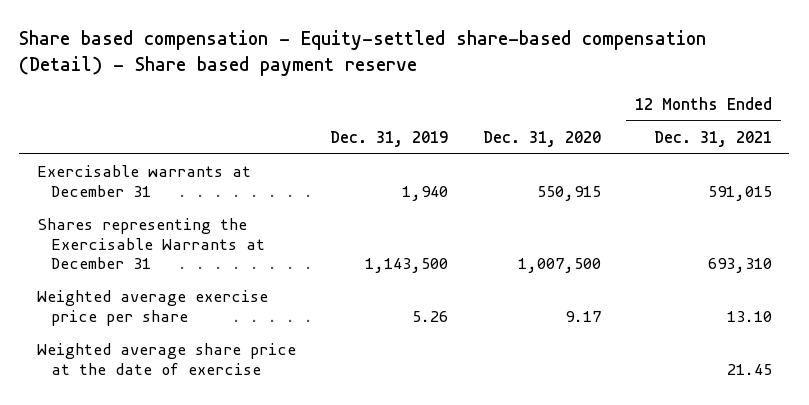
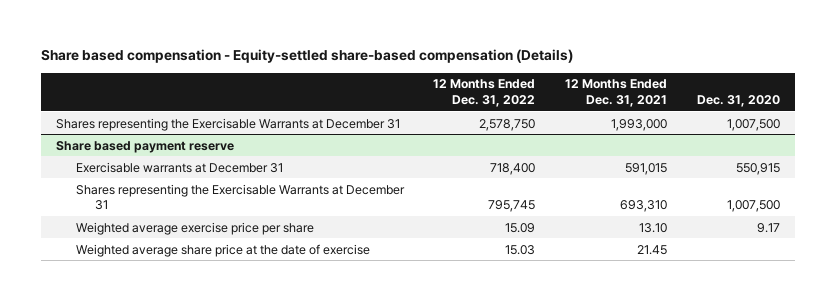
[19,30,707,77] Share based compensation - Equity-settled share-based compensation (Detail) - Share based payment reserve -> [41,49,574,64] Share based compensation - Equity-settled share-based compensation (Details)
[330,130,449,147] Dec. 31, 2019 -> none
none -> [433,79,536,107] 12 Months Ended Dec. 31, 2022
none -> [56,117,401,131] Shares representing the Exercisable Warrants at December 31
none -> [56,140,235,153] Share based payment reserve

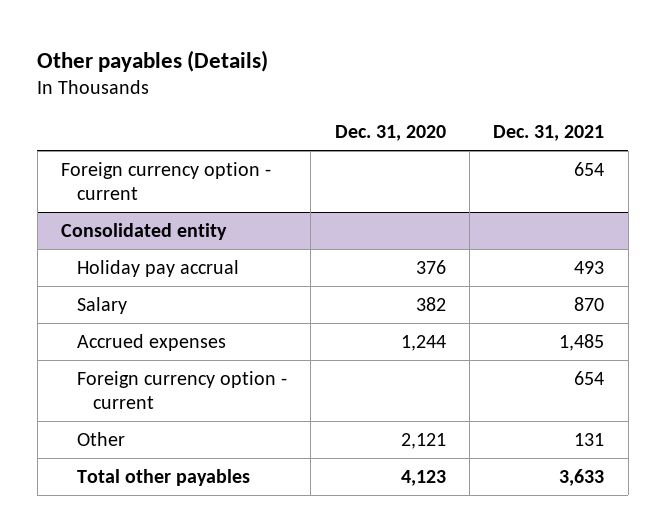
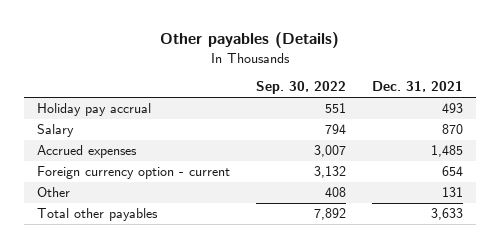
[334,125,446,142] Dec. 31, 2020 -> none
none -> [255,81,346,95] Sep. 30, 2022
[61,161,272,200] Foreign currency option - current -> none
[61,222,228,240] Consolidated entity -> none

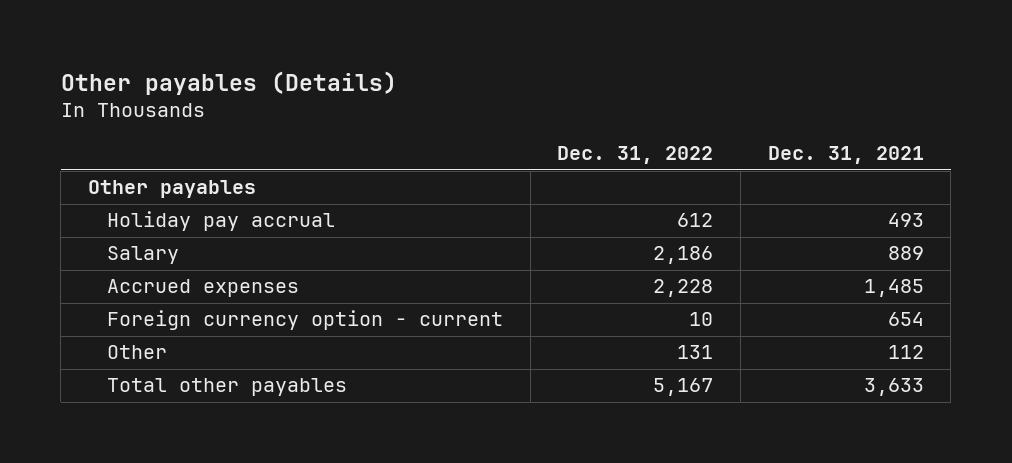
[255,81,346,95] Sep. 30, 2022 -> none
none -> [557,146,714,165] Dec. 31, 2022
none -> [87,180,256,199] Other payables
[441,124,463,135] 870 -> [887,246,924,261] 889
[441,187,463,198] 131 -> [887,345,924,360] 112

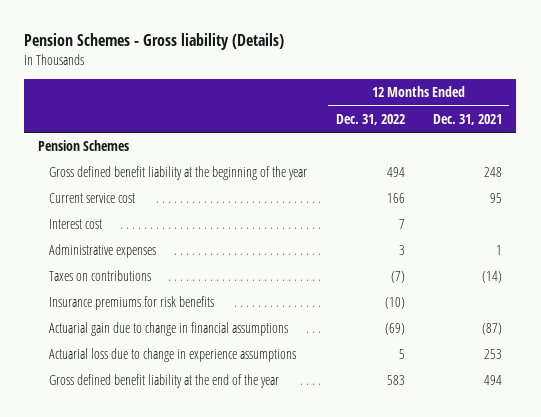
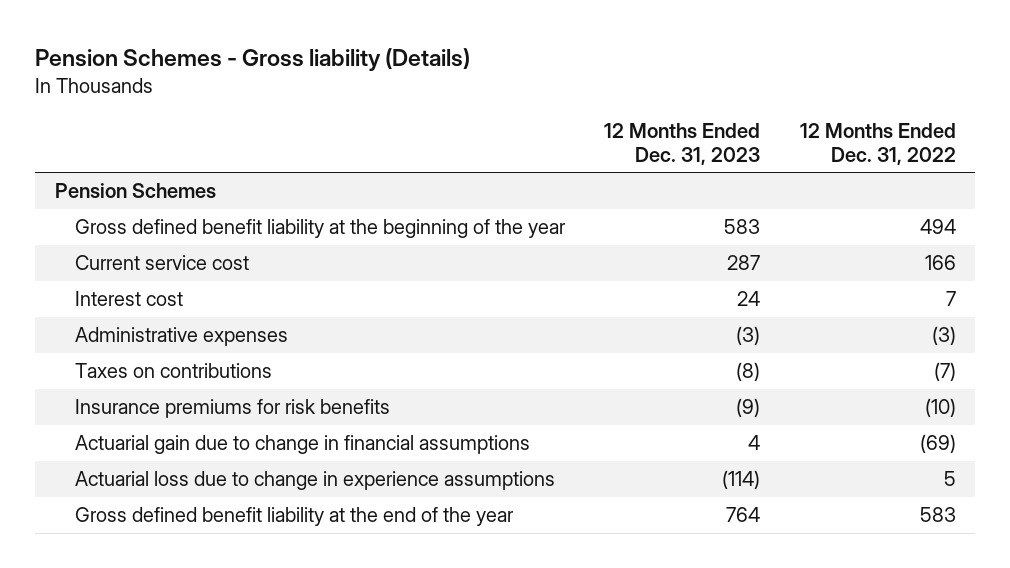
[433,113,503,125] Dec. 31, 2021 -> none
none -> [604,122,761,166] 12 Months Ended Dec. 31, 2023
[398,245,405,256] 3 -> [931,326,956,346] (3)

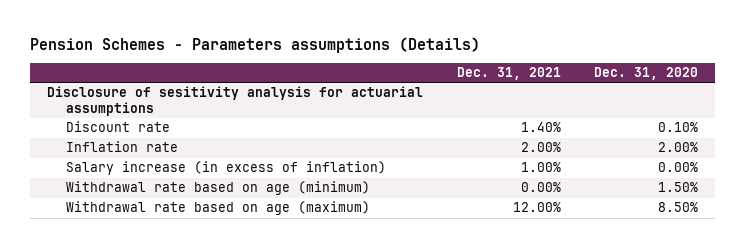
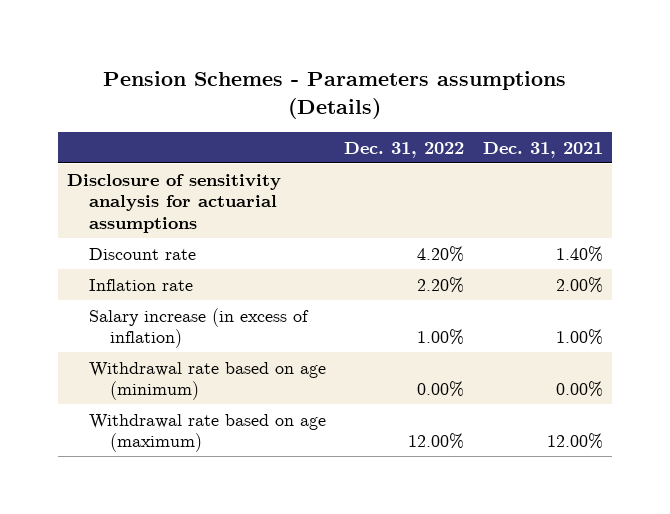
[594,67,699,81] Dec. 31, 2020 -> none
none -> [344,141,465,158] Dec. 31, 2022
[47,86,424,116] Disclosure of sesitivity analysis for actuarial assumptions -> [67,173,282,233] Disclosure of sensitivity analysis for actuarial assumptions

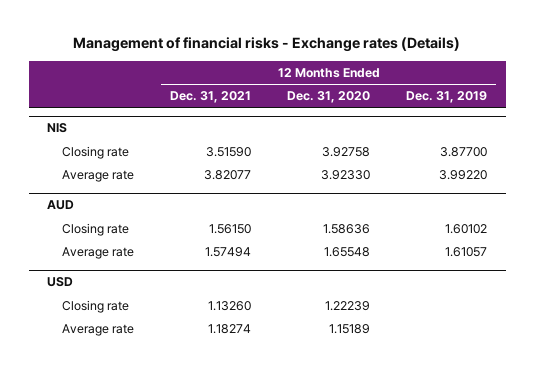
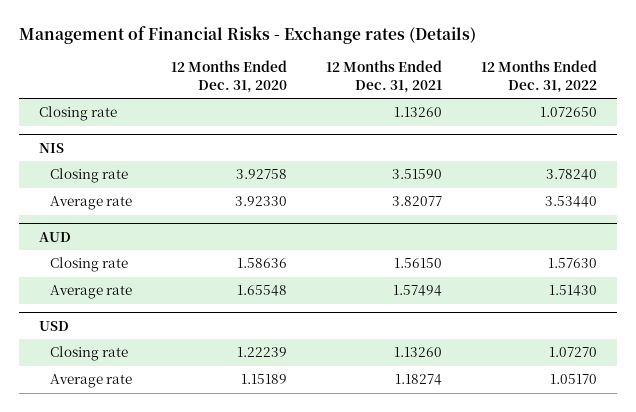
[73,37,461,53] Management of financial risks - Exchange rates (Details) -> [19,26,477,45] Management of Financial Risks - Exchange rates (Details)
[406,91,488,104] Dec. 31, 2019 -> none
none -> [481,60,598,93] 12 Months Ended Dec. 31, 2022
none -> [38,106,117,122] Closing rate

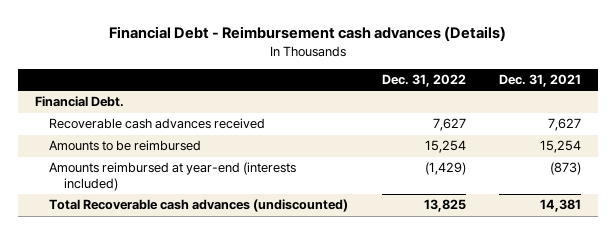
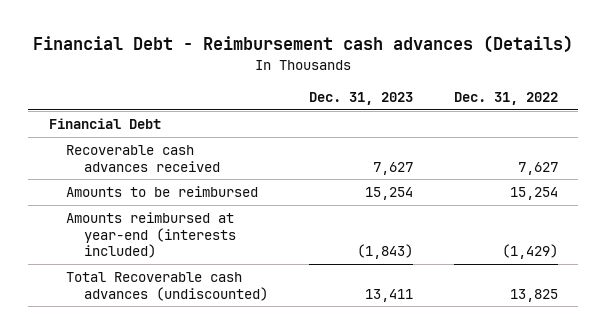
[499,74,582,88] Dec. 31, 2021 -> none
none -> [308,91,413,105] Dec. 31, 2023
[35,96,125,108] Financial Debt. -> [48,118,161,130] Financial Debt

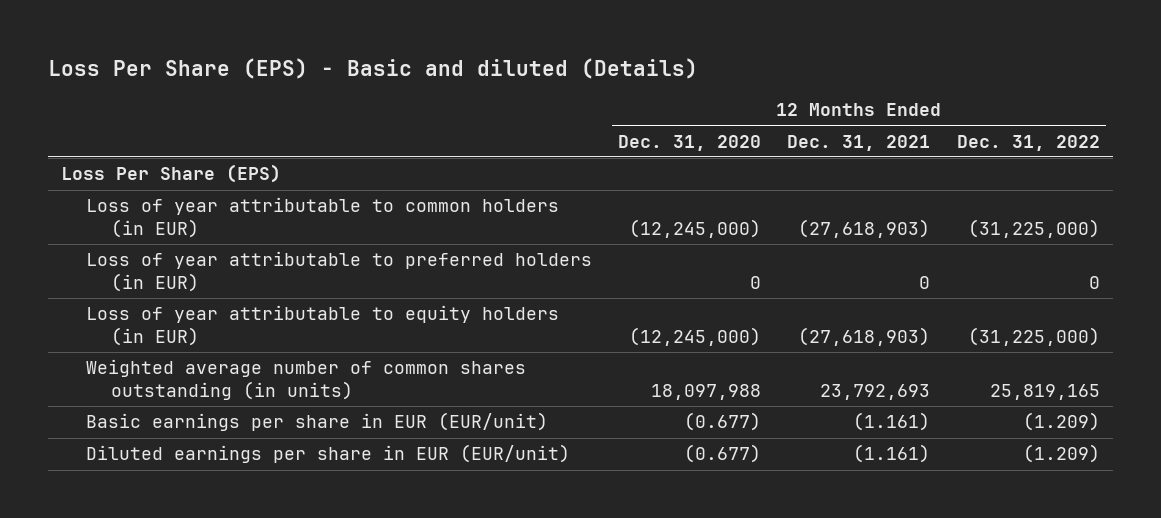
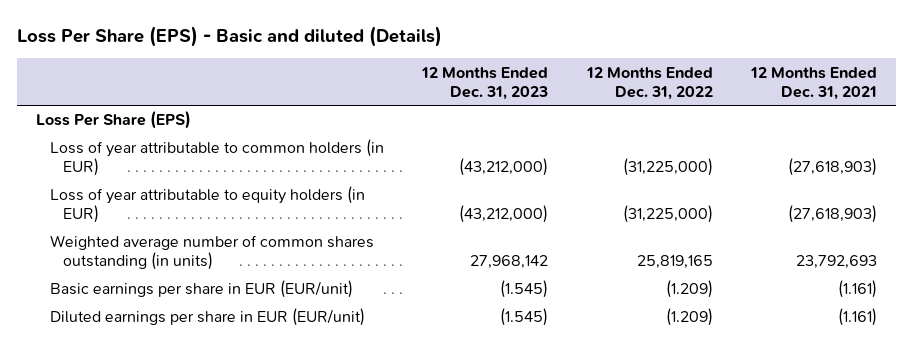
[618,134,762,151] Dec. 31, 2020 -> none
none -> [421,66,549,100] 12 Months Ended Dec. 31, 2023
[85,251,592,292] Loss of year attributable to preferred holders (in EUR) -> none

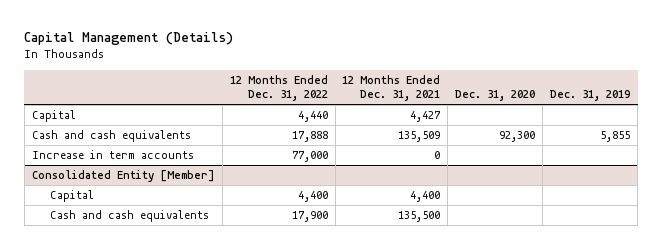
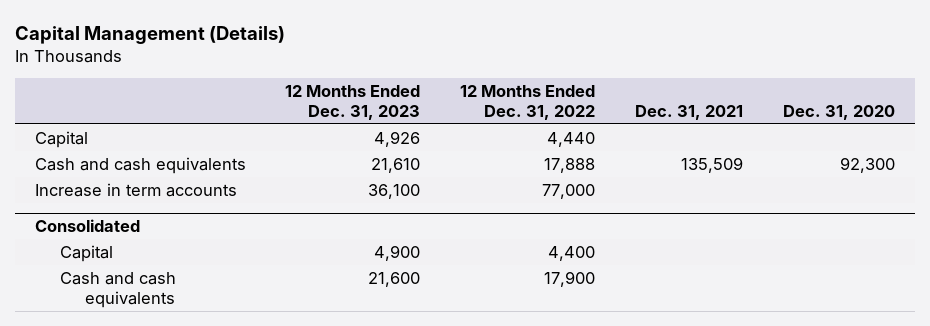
[342,75,441,101] 12 Months Ended Dec. 31, 2021 -> none
[550,89,631,101] Dec. 31, 2019 -> none
none -> [285,84,421,120] 12 Months Ended Dec. 31, 2023
none -> [635,104,744,120] Dec. 31, 2021
[31,170,215,183] Consolidated Entity [Member] -> [34,218,140,232] Consolidated

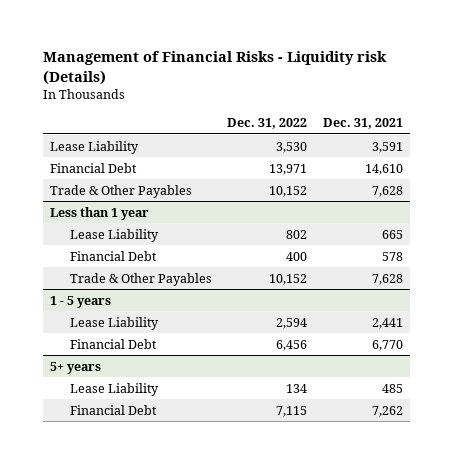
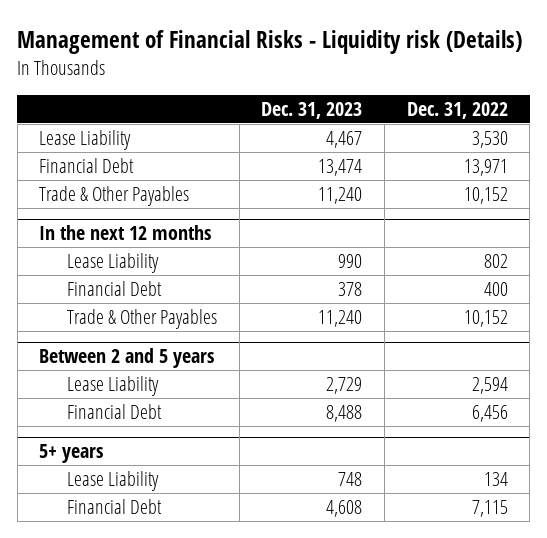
[322,118,403,130] Dec. 31, 2021 -> none
none -> [261,101,363,119] Dec. 31, 2023
[50,206,150,220] Less than 1 year -> [39,225,212,241] In the next 12 months
[50,295,112,308] 1 - 5 years -> [39,348,215,369] Between 2 and 5 years

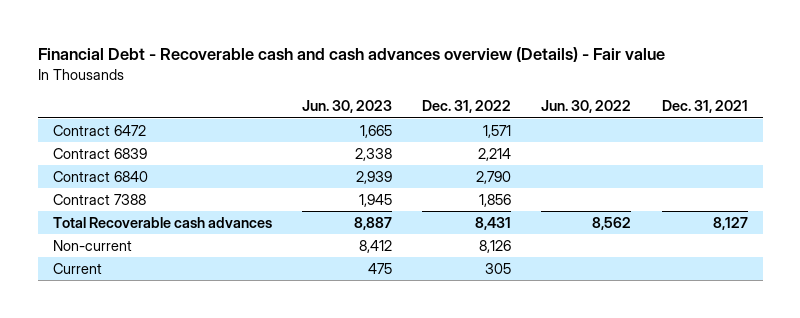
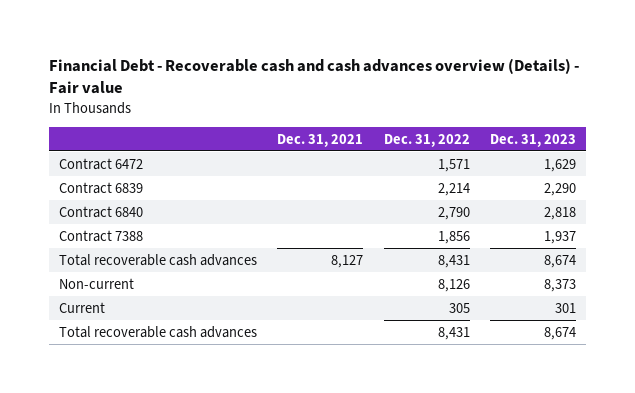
[301,100,392,114] Jun. 30, 2023 -> none
[541,100,632,114] Jun. 30, 2022 -> none
none -> [490,133,577,147] Dec. 31, 2023
[52,216,272,228] Total Recoverable cash advances -> [58,253,257,266] Total recoverable cash advances
none -> [58,325,257,338] Total recoverable cash advances

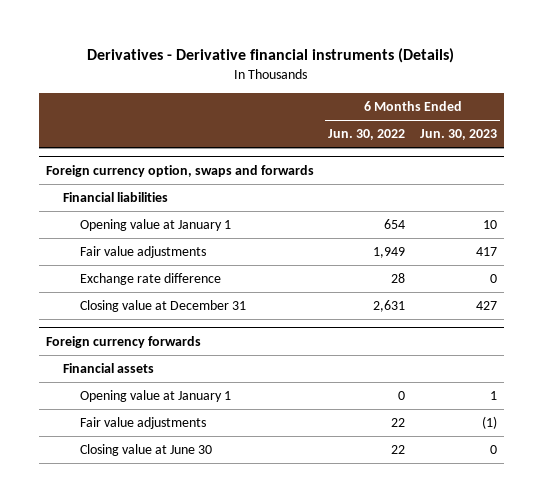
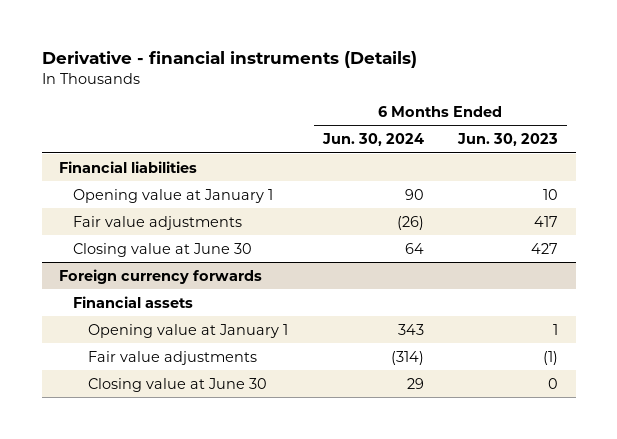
[87,48,455,64] Derivatives - Derivative financial instruments (Details) -> [41,51,417,69] Derivative - financial instruments (Details)
[328,129,406,141] Jun. 30, 2022 -> none
none -> [321,133,424,147] Jun. 30, 2024
[45,164,314,177] Foreign currency option, swaps and forwards -> none
[80,273,222,286] Exchange rate difference -> none
[80,300,247,313] Closing value at December 31 -> [73,242,253,257] Closing value at June 30

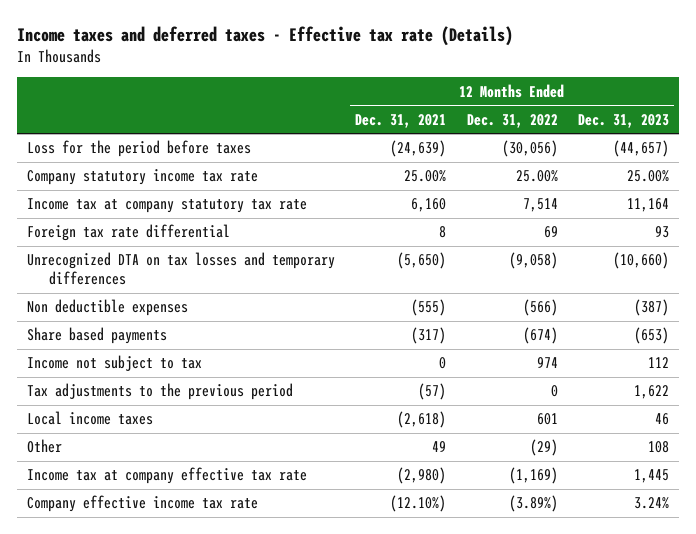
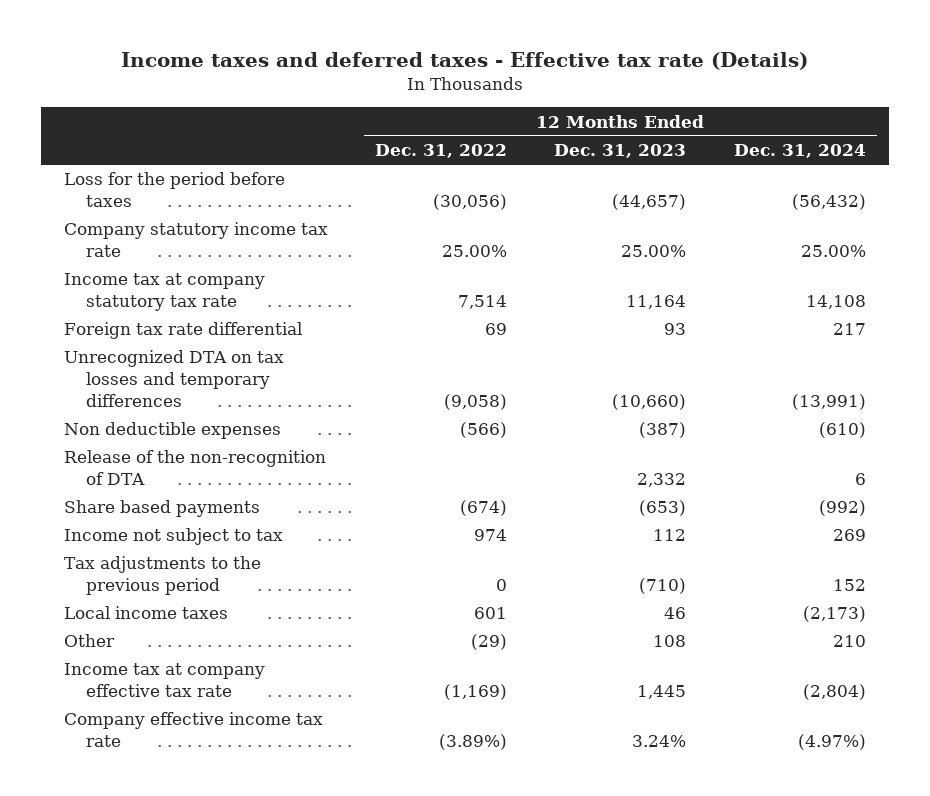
[355,113,447,128] Dec. 31, 2021 -> none
none -> [733,144,866,159] Dec. 31, 2024
none -> [64,450,327,486] Release of the non-recognition of DTA
[634,385,670,400] 1,622 -> [639,578,687,595] (710)

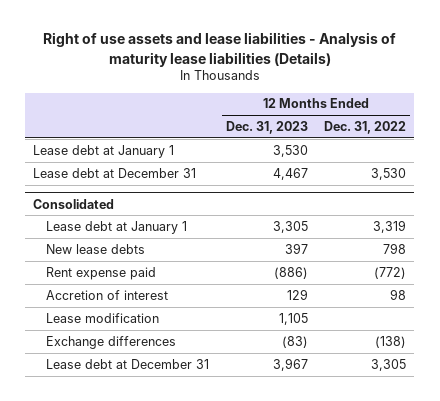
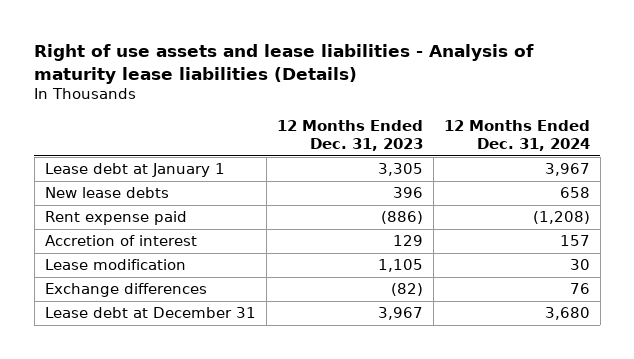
[324,120,407,134] Dec. 31, 2022 -> none
none -> [443,120,590,151] 12 Months Ended Dec. 31, 2024
[33,144,175,158] Lease debt at January 1 -> none
[33,167,197,178] Lease debt at December 31 -> none
[33,198,115,209] Consolidated -> none
[284,242,308,254] 397 -> [392,187,423,199] 396
[281,335,308,348] (83) -> [390,283,423,297] (82)

